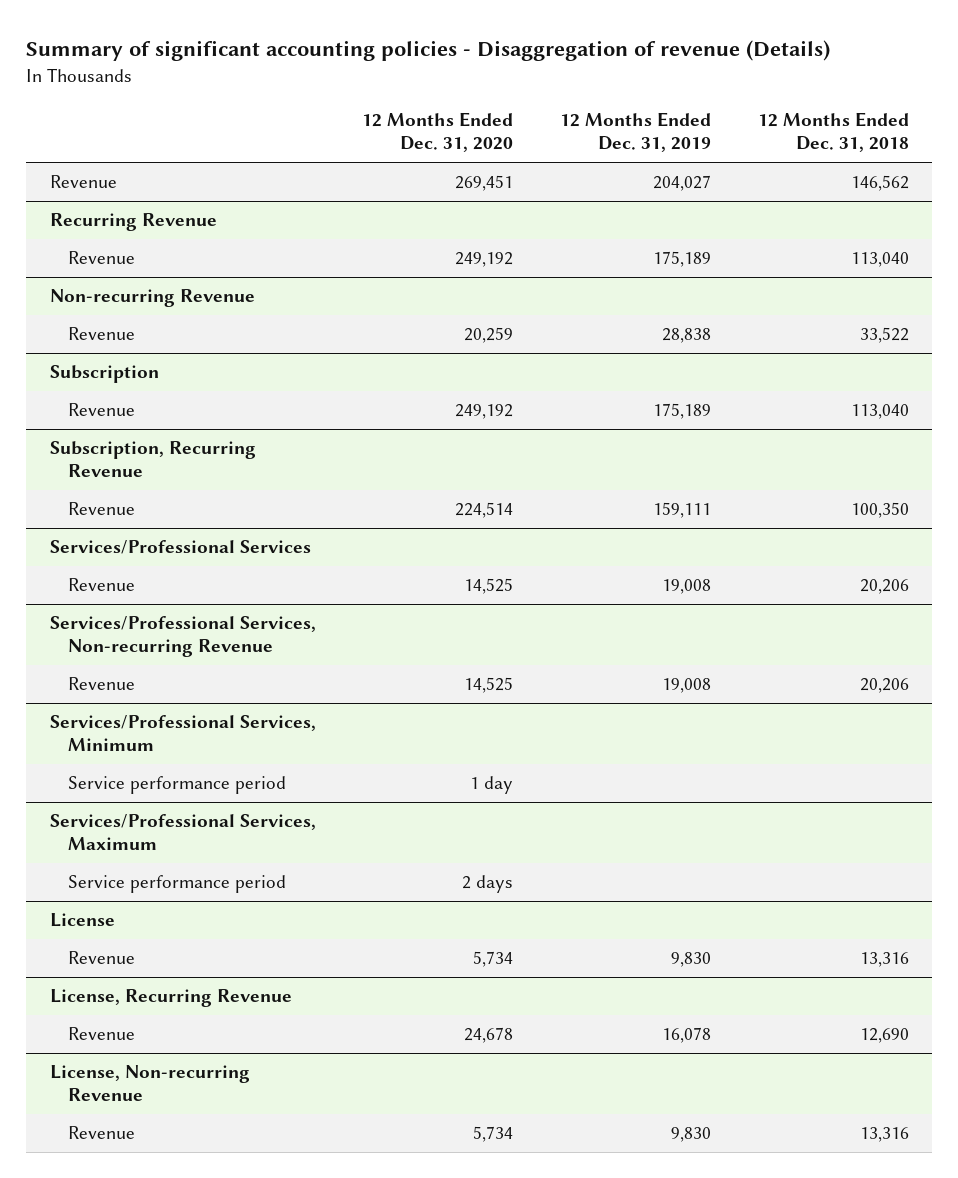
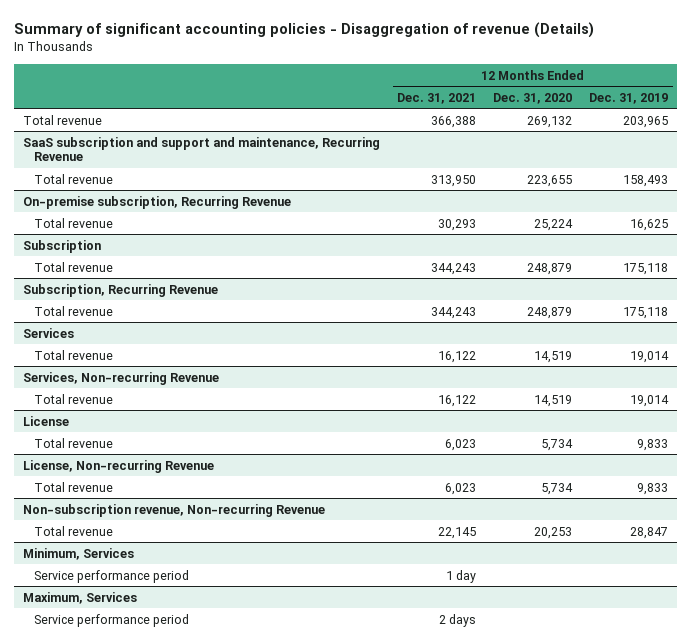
[757,112,909,153] 12 Months Ended Dec. 31, 2018 -> none
none -> [397,92,477,104] Dec. 31, 2021
[49,213,217,232] Recurring Revenue -> none
[49,289,255,308] Non-recurring Revenue -> none
[49,175,117,189] Revenue -> [22,114,102,125] Total revenue
[455,175,514,192] 269,451 -> [527,115,573,128] 269,132
[652,175,711,192] 204,027 -> [623,115,669,128] 203,965
none -> [22,136,380,162] SaaS subscription and support and maintenance, Recurring Revenue
[68,251,136,265] Revenue -> [34,173,114,184] Total revenue
[455,252,514,268] 249,192 -> [527,174,573,187] 223,655
[652,251,711,268] 175,189 -> [623,174,669,187] 158,493
none -> [22,195,291,209] On-premise subscription, Recurring Revenue
[68,327,136,341] Revenue -> [34,217,114,228] Total revenue
[464,327,514,344] 20,259 -> [534,218,574,231] 25,224
[661,328,711,344] 28,838 -> [630,218,669,231] 16,625
[68,403,136,417] Revenue -> [34,261,114,272] Total revenue
[455,404,514,420] 249,192 -> [527,262,573,275] 248,879
[652,403,711,420] 175,189 -> [623,262,669,275] 175,118
[49,715,316,752] Services/Professional Services, Minimum -> none
[68,776,287,795] Service performance period -> none
[49,814,316,851] Services/Professional Services, Maximum -> none
[68,875,287,894] Service performance period -> none
[68,502,136,516] Revenue -> [34,305,114,316] Total revenue
[455,502,514,519] 224,514 -> [527,306,573,319] 248,879
[652,502,711,519] 159,111 -> [623,306,669,319] 175,118
[49,540,311,555] Services/Professional Services -> [22,327,74,338] Services
[68,578,136,592] Revenue -> [34,349,114,360] Total revenue
[464,578,514,595] 14,525 -> [534,350,573,363] 14,519
[661,579,711,595] 19,008 -> [630,350,670,363] 19,014
[49,616,316,658] Services/Professional Services, Non-recurring Revenue -> [22,371,219,385] Services, Non-recurring Revenue
[68,677,136,691] Revenue -> [34,393,114,404] Total revenue
[464,677,514,694] 14,525 -> [534,394,573,407] 14,519
[661,678,711,694] 19,008 -> [630,394,670,407] 19,014
[49,989,292,1008] License, Recurring Revenue -> none
[68,1027,136,1041] Revenue -> none
[68,951,136,965] Revenue -> [34,437,114,448] Total revenue
[670,952,711,968] 9,830 -> [637,438,669,451] 9,833
[68,1126,136,1140] Revenue -> [34,481,114,492] Total revenue
[670,1127,711,1143] 9,830 -> [637,482,669,495] 9,833
none -> [22,503,325,517] Non-subscription revenue, Non-recurring Revenue
none -> [34,525,114,536] Total revenue
none -> [22,547,134,560] Minimum, Services
none -> [34,569,190,583] Service performance period
none -> [22,591,137,604] Maximum, Services
none -> [34,613,190,627] Service performance period

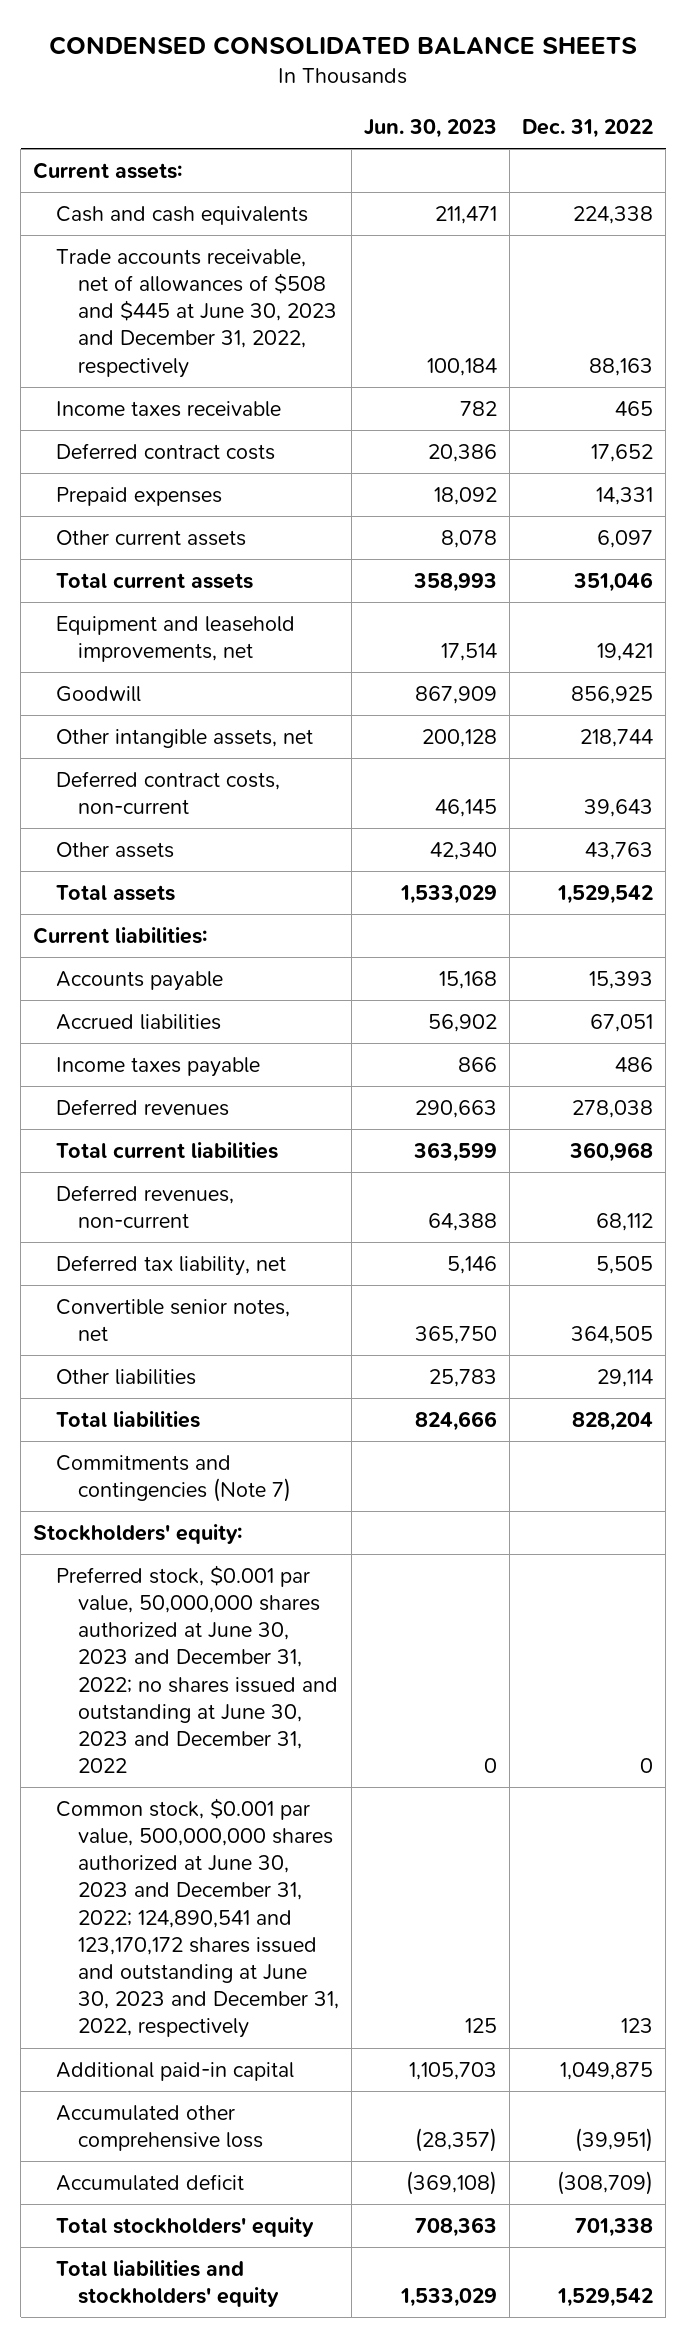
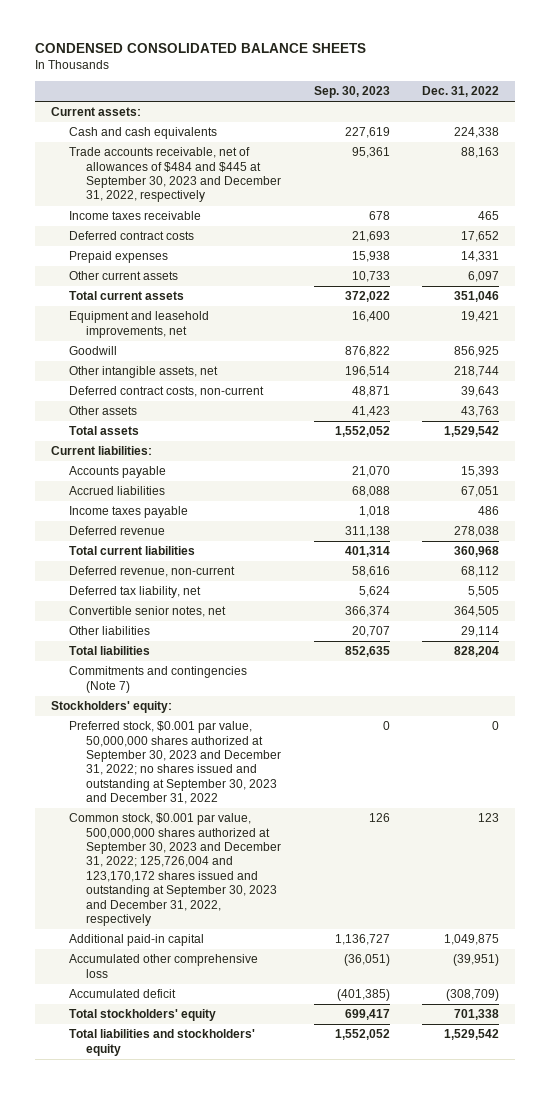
[363,118,497,138] Jun. 30, 2023 -> none
none -> [313,85,390,98] Sep. 30, 2023
[55,248,337,378] Trade accounts receivable, net of allowances of $508 and $445 at June 30, 2023 and December 31, 2022, respectively -> [68,147,282,203] Trade accounts receivable, net of allowances of $484 and $445 at September 30, 2023 and December 31, 2022, respectively
[55,1098,229,1116] Deferred revenues -> [68,526,165,536] Deferred revenue
[55,1184,234,1229] Deferred revenues, non-current -> [68,566,235,578] Deferred revenue, non-current
[55,1564,338,1774] Preferred stock, $0.001 par value, 50,000,000 shares authorized at June 30, 2023 and December 31, 2022; no shares issued and outstanding at June 30, 2023 and December 31, 2022 -> [68,721,282,805] Preferred stock, $0.001 par value, 50,000,000 shares authorized at September 30, 2023 and December 31, 2022; no shares issued and outstanding at September 30, 2023 and December 31, 2022
[55,1797,339,2039] Common stock, $0.001 par value, 500,000,000 shares authorized at June 30, 2023 and December 31, 2022; 124,890,541 and 123,170,172 shares issued and outstanding at June 30, 2023 and December 31, 2022, respectively -> [68,813,282,927] Common stock, $0.001 par value, 500,000,000 shares authorized at September 30, 2023 and December 31, 2022; 125,726,004 and 123,170,172 shares issued and outstanding at September 30, 2023 and December 31, 2022, respectively

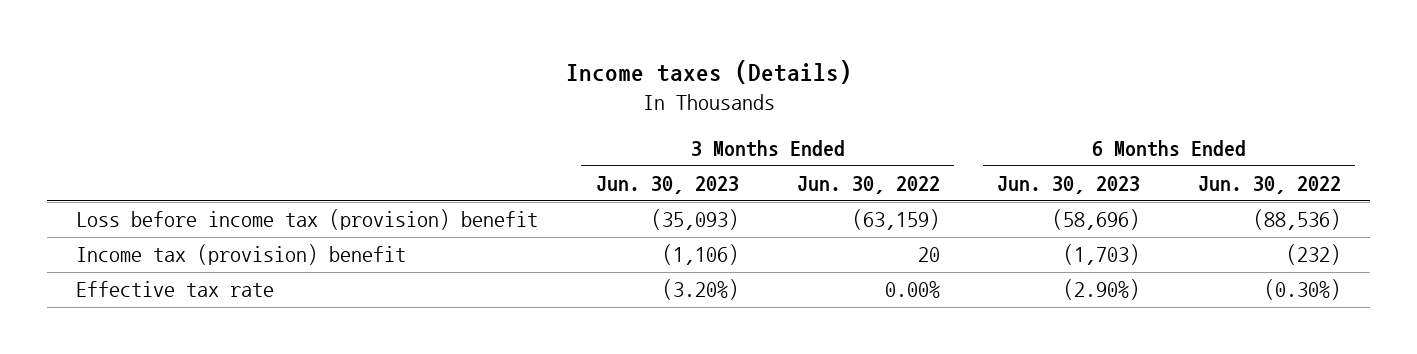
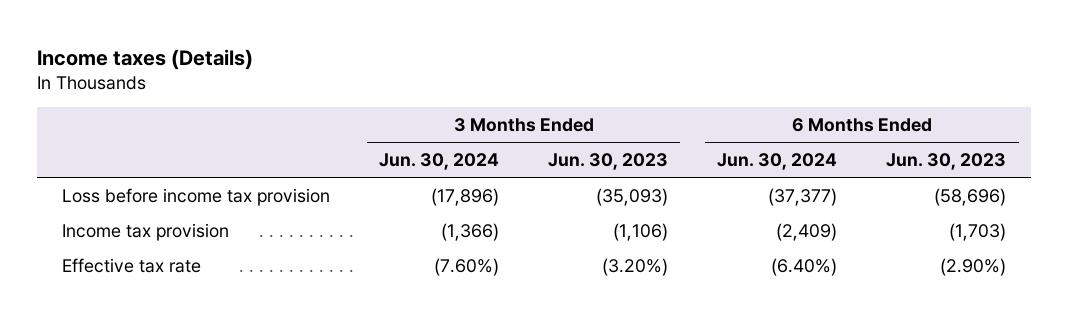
[796,176,940,195] Jun. 30, 2022 -> none
[1197,176,1341,195] Jun. 30, 2022 -> none
none -> [379,153,500,171] Jun. 30, 2024
none -> [717,153,838,171] Jun. 30, 2024
[76,209,539,231] Loss before income tax (provision) benefit -> [61,187,330,206] Loss before income tax provision
[76,244,407,266] Income tax (provision) benefit -> [61,222,229,241] Income tax provision

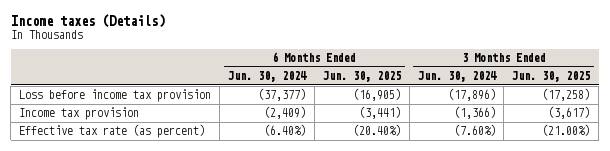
[548,153,669,171] Jun. 30, 2023 -> none
[886,153,1007,171] Jun. 30, 2023 -> none
none -> [322,71,401,83] Jun. 30, 2025
none -> [512,71,591,83] Jun. 30, 2025
[61,257,201,273] Effective tax rate -> [19,124,206,139] Effective tax rate (as percent)

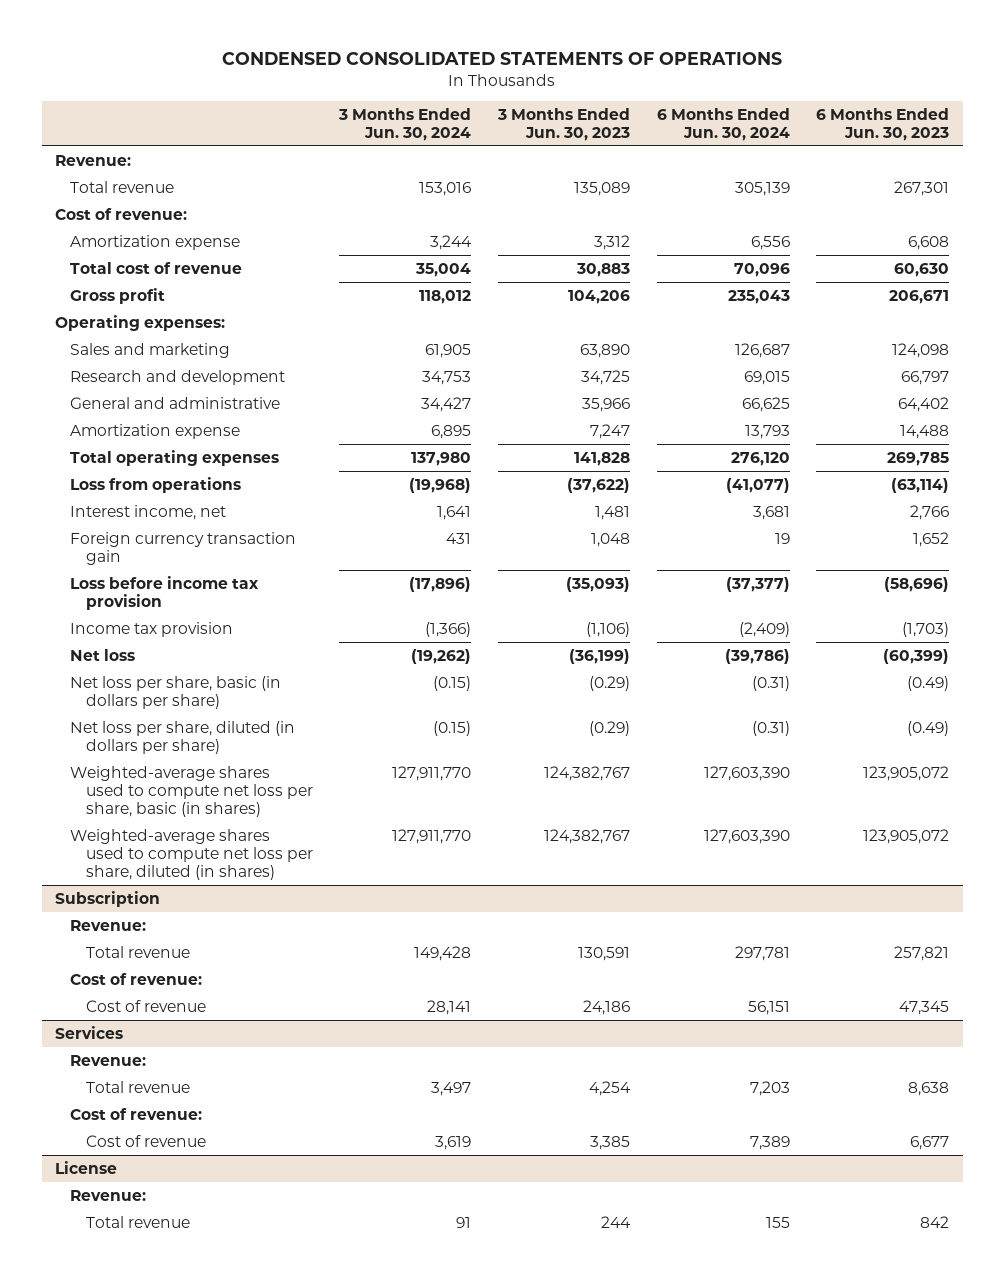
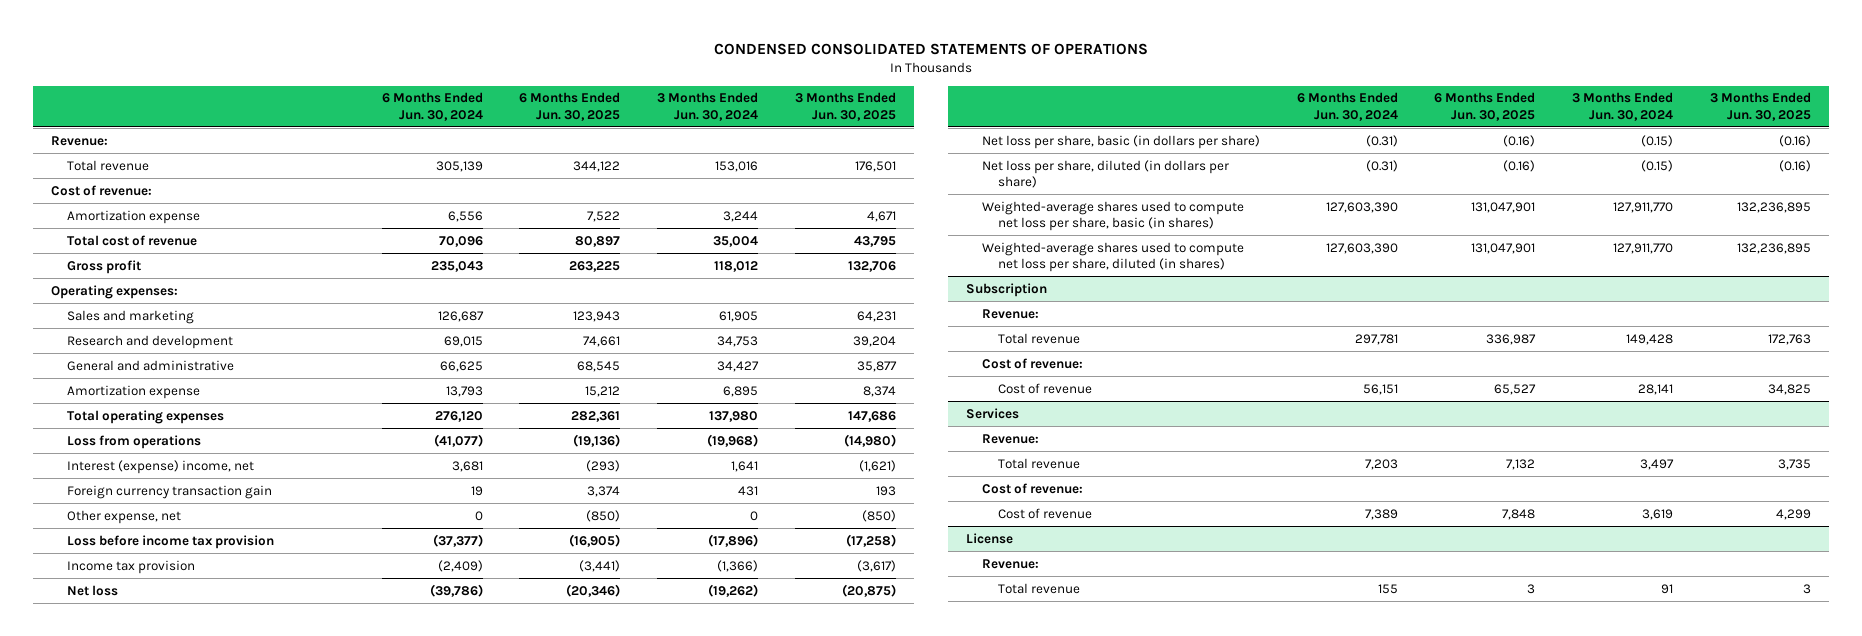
[496,107,630,141] 3 Months Ended Jun. 30, 2023 -> none
[816,107,950,141] 6 Months Ended Jun. 30, 2023 -> none
none -> [519,92,621,121] 6 Months Ended Jun. 30, 2025
none -> [794,92,896,121] 3 Months Ended Jun. 30, 2025
[70,504,227,520] Interest income, net -> [66,459,254,474] Interest (expense) income, net
none -> [66,509,181,524] Other expense, net

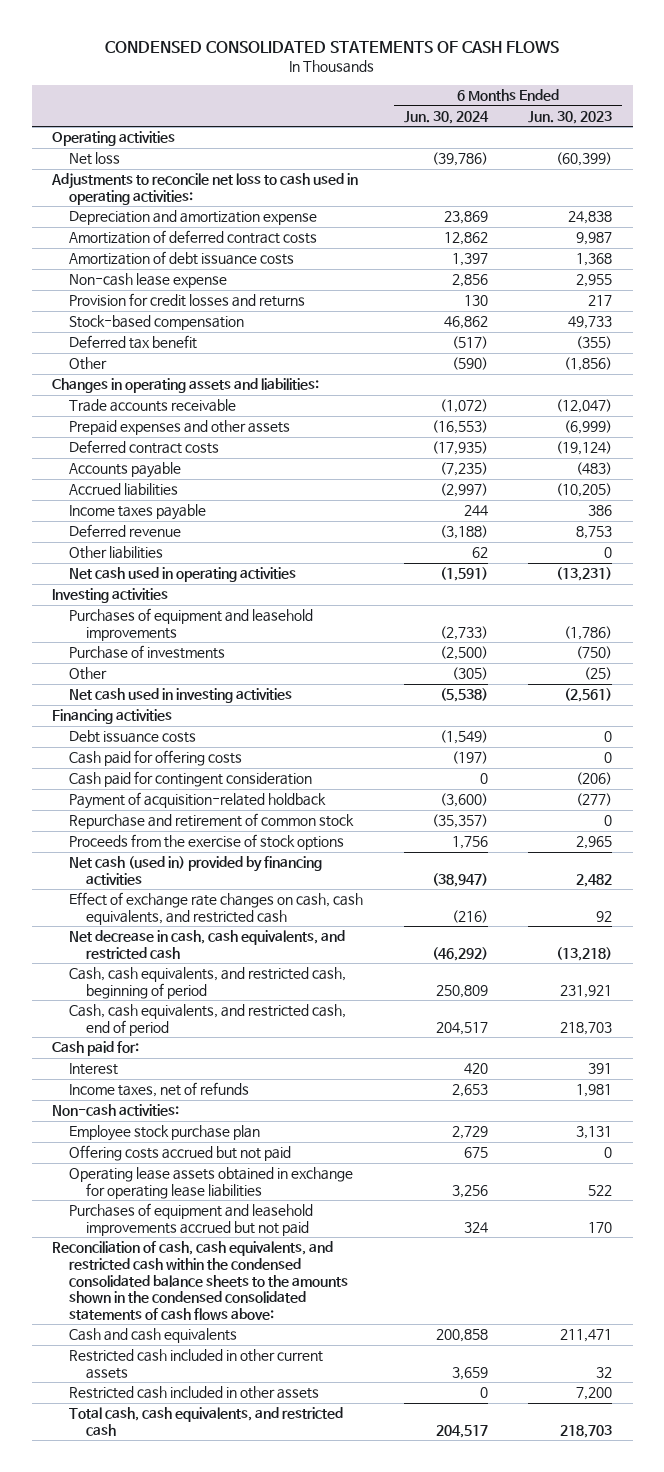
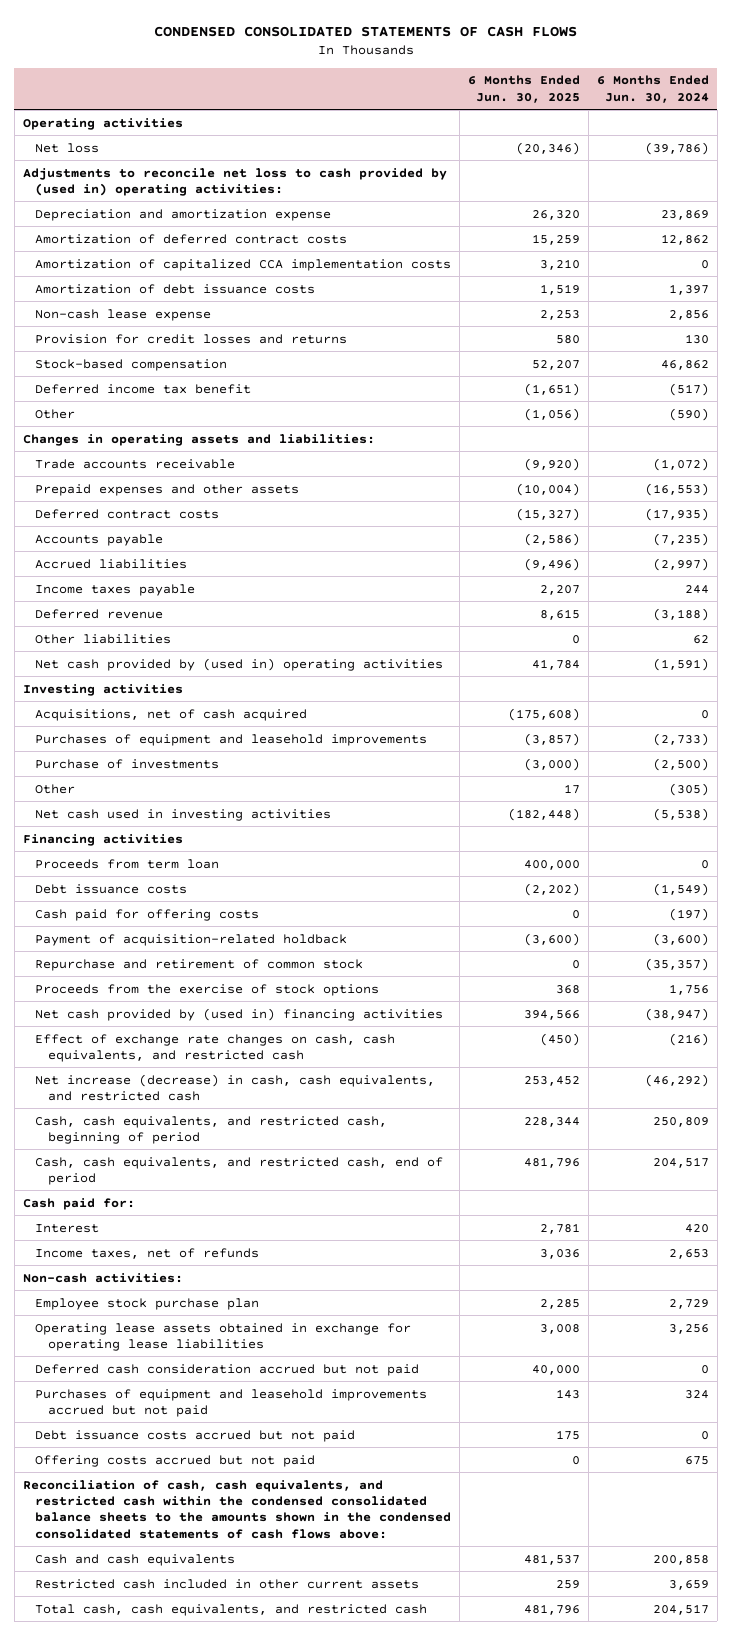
[528,110,613,124] Jun. 30, 2023 -> none
none -> [468,75,581,103] 6 Months Ended Jun. 30, 2025
[51,173,359,205] Adjustments to reconcile net loss to cash used in operating activities: -> [22,167,447,196] Adjustments to reconcile net loss to cash provided by (used in) operating activities:
none -> [35,258,452,271] Amortization of capitalized CCA implementation costs
[69,335,198,350] Deferred tax benefit -> [35,383,252,394] Deferred income tax benefit
[69,567,297,583] Net cash used in operating activities -> [35,657,444,671] Net cash provided by (used in) operating activities
none -> [35,708,308,721] Acquisitions, net of cash acquired
none -> [35,858,220,869] Proceeds from term loan
[69,771,313,788] Cash paid for contingent consideration -> none
[69,856,323,885] Net cash (used in) provided by financing activities -> [35,1007,444,1021] Net cash provided by (used in) financing activities
[69,930,346,959] Net decrease in cash, cash equivalents, and restricted cash -> [35,1073,436,1101] Net increase (decrease) in cash, cash equivalents, and restricted cash
none -> [35,1363,420,1376] Deferred cash consideration accrued but not paid
none -> [35,1429,356,1442] Debt issuance costs accrued but not paid
[69,1145,292,1162] Offering costs accrued but not paid -> [35,1454,316,1467] Offering costs accrued but not paid
[69,1386,320,1400] Restricted cash included in other assets -> none

